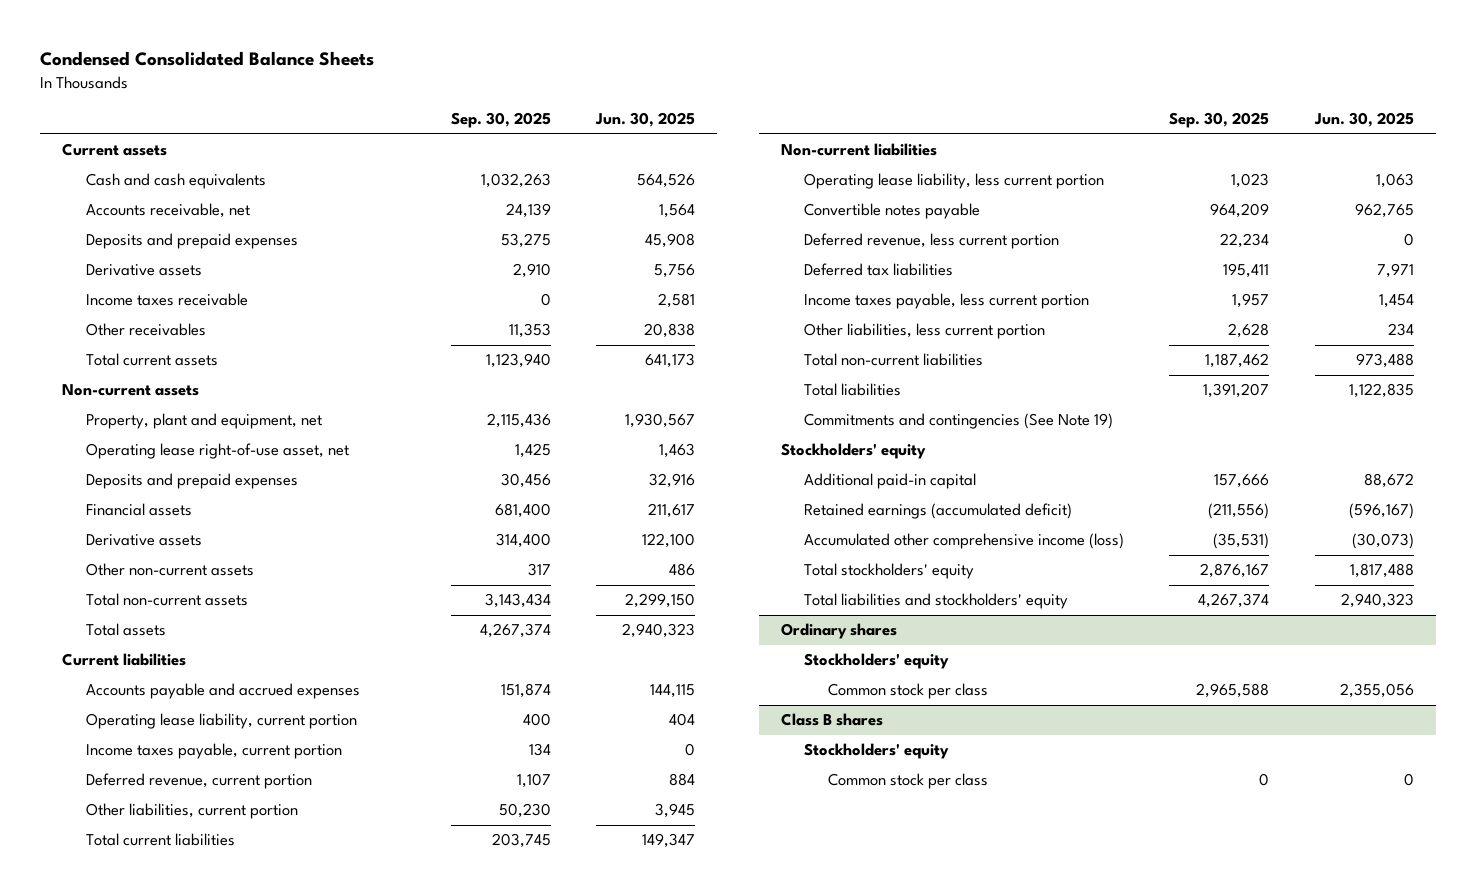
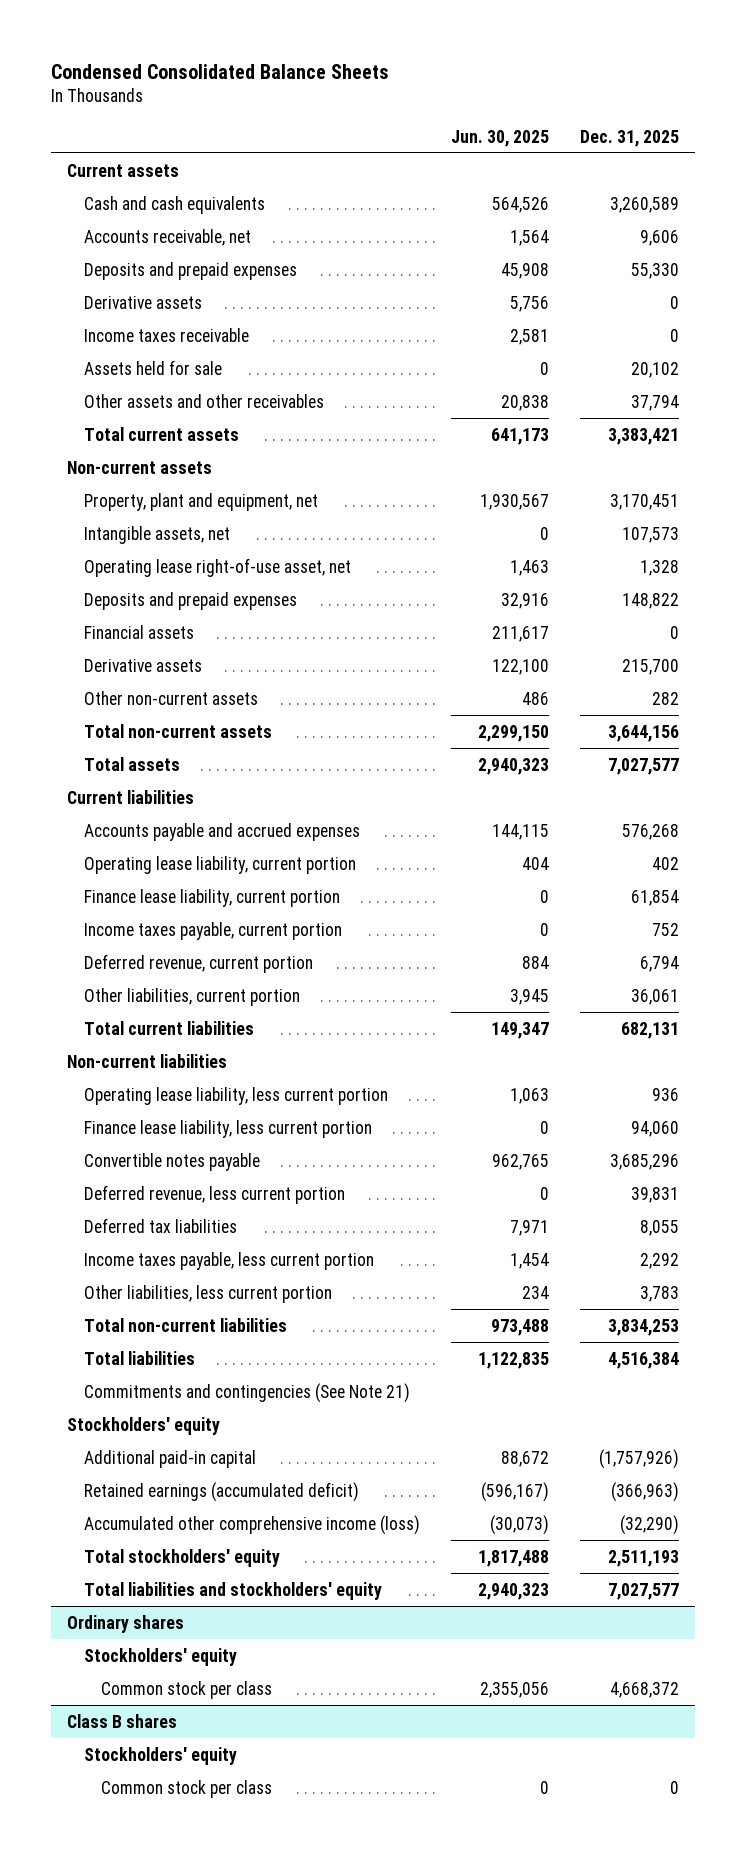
[450,112,551,129] Sep. 30, 2025 -> none
none -> [580,129,680,147] Dec. 31, 2025
none -> [84,359,223,375] Assets held for sale
[85,323,206,337] Other receivables -> [84,393,325,408] Other assets and other receivables
none -> [84,525,231,544] Intangible assets, net
none -> [84,888,341,907] Finance lease liability, current portion
none -> [84,1119,373,1138] Finance lease liability, less current portion
[804,413,1114,430] Commitments and contingencies (See Note 19) -> [84,1382,411,1403] Commitments and contingencies (See Note 21)

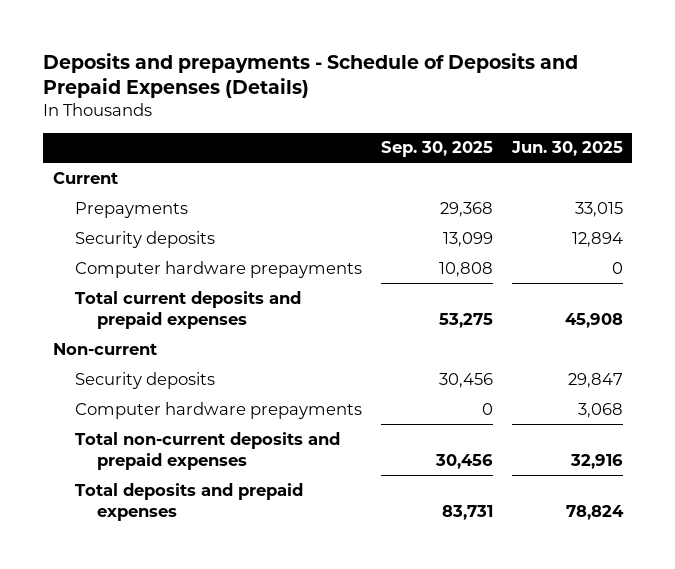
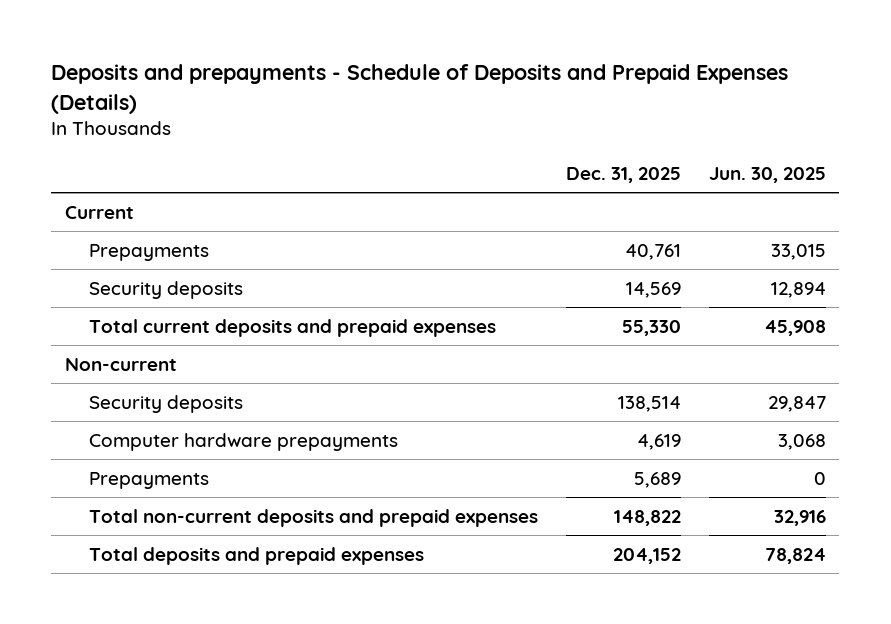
[380,141,493,158] Sep. 30, 2025 -> none
none -> [565,166,681,183] Dec. 31, 2025
[74,260,362,278] Computer hardware prepayments -> none
none -> [88,471,209,489] Prepayments

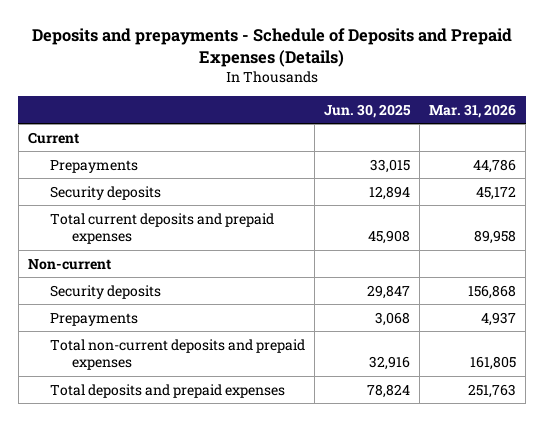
[565,166,681,183] Dec. 31, 2025 -> none
none -> [429,103,517,118] Mar. 31, 2026
[88,432,398,451] Computer hardware prepayments -> none
[813,471,826,485] 0 -> [375,311,411,326] 3,068

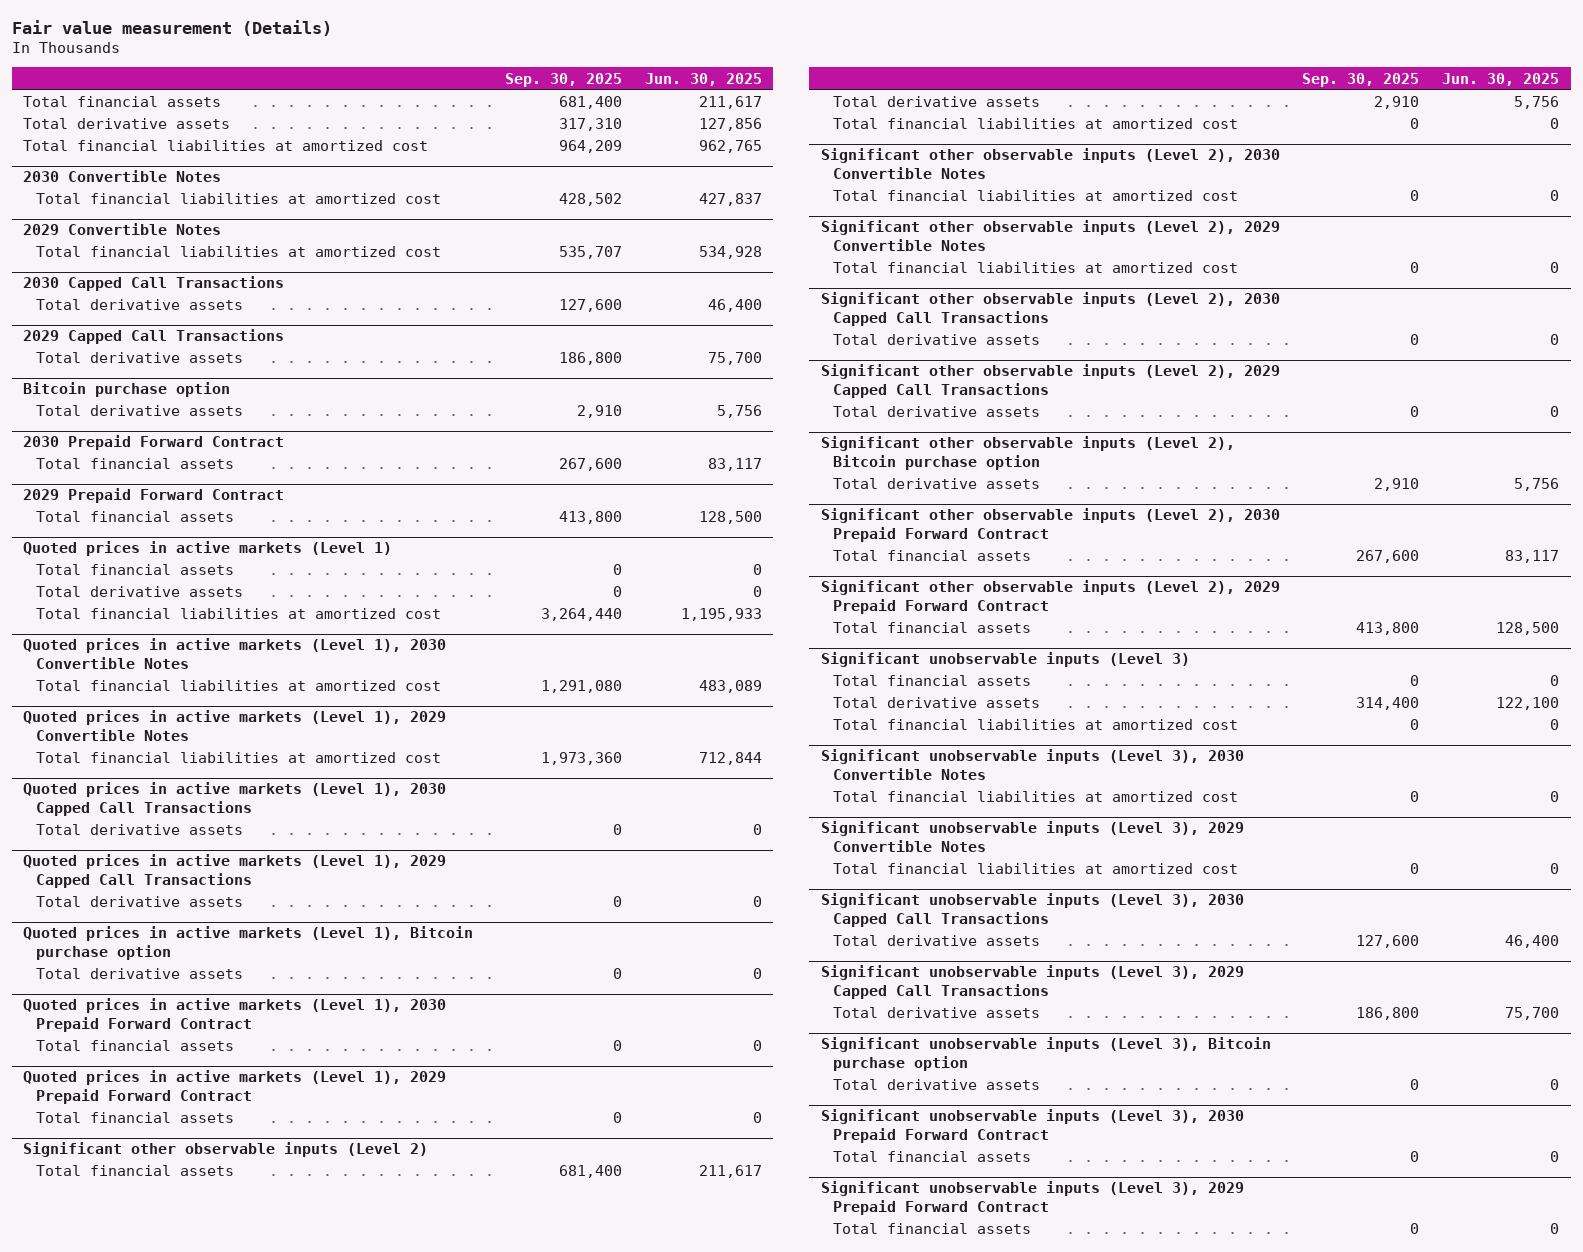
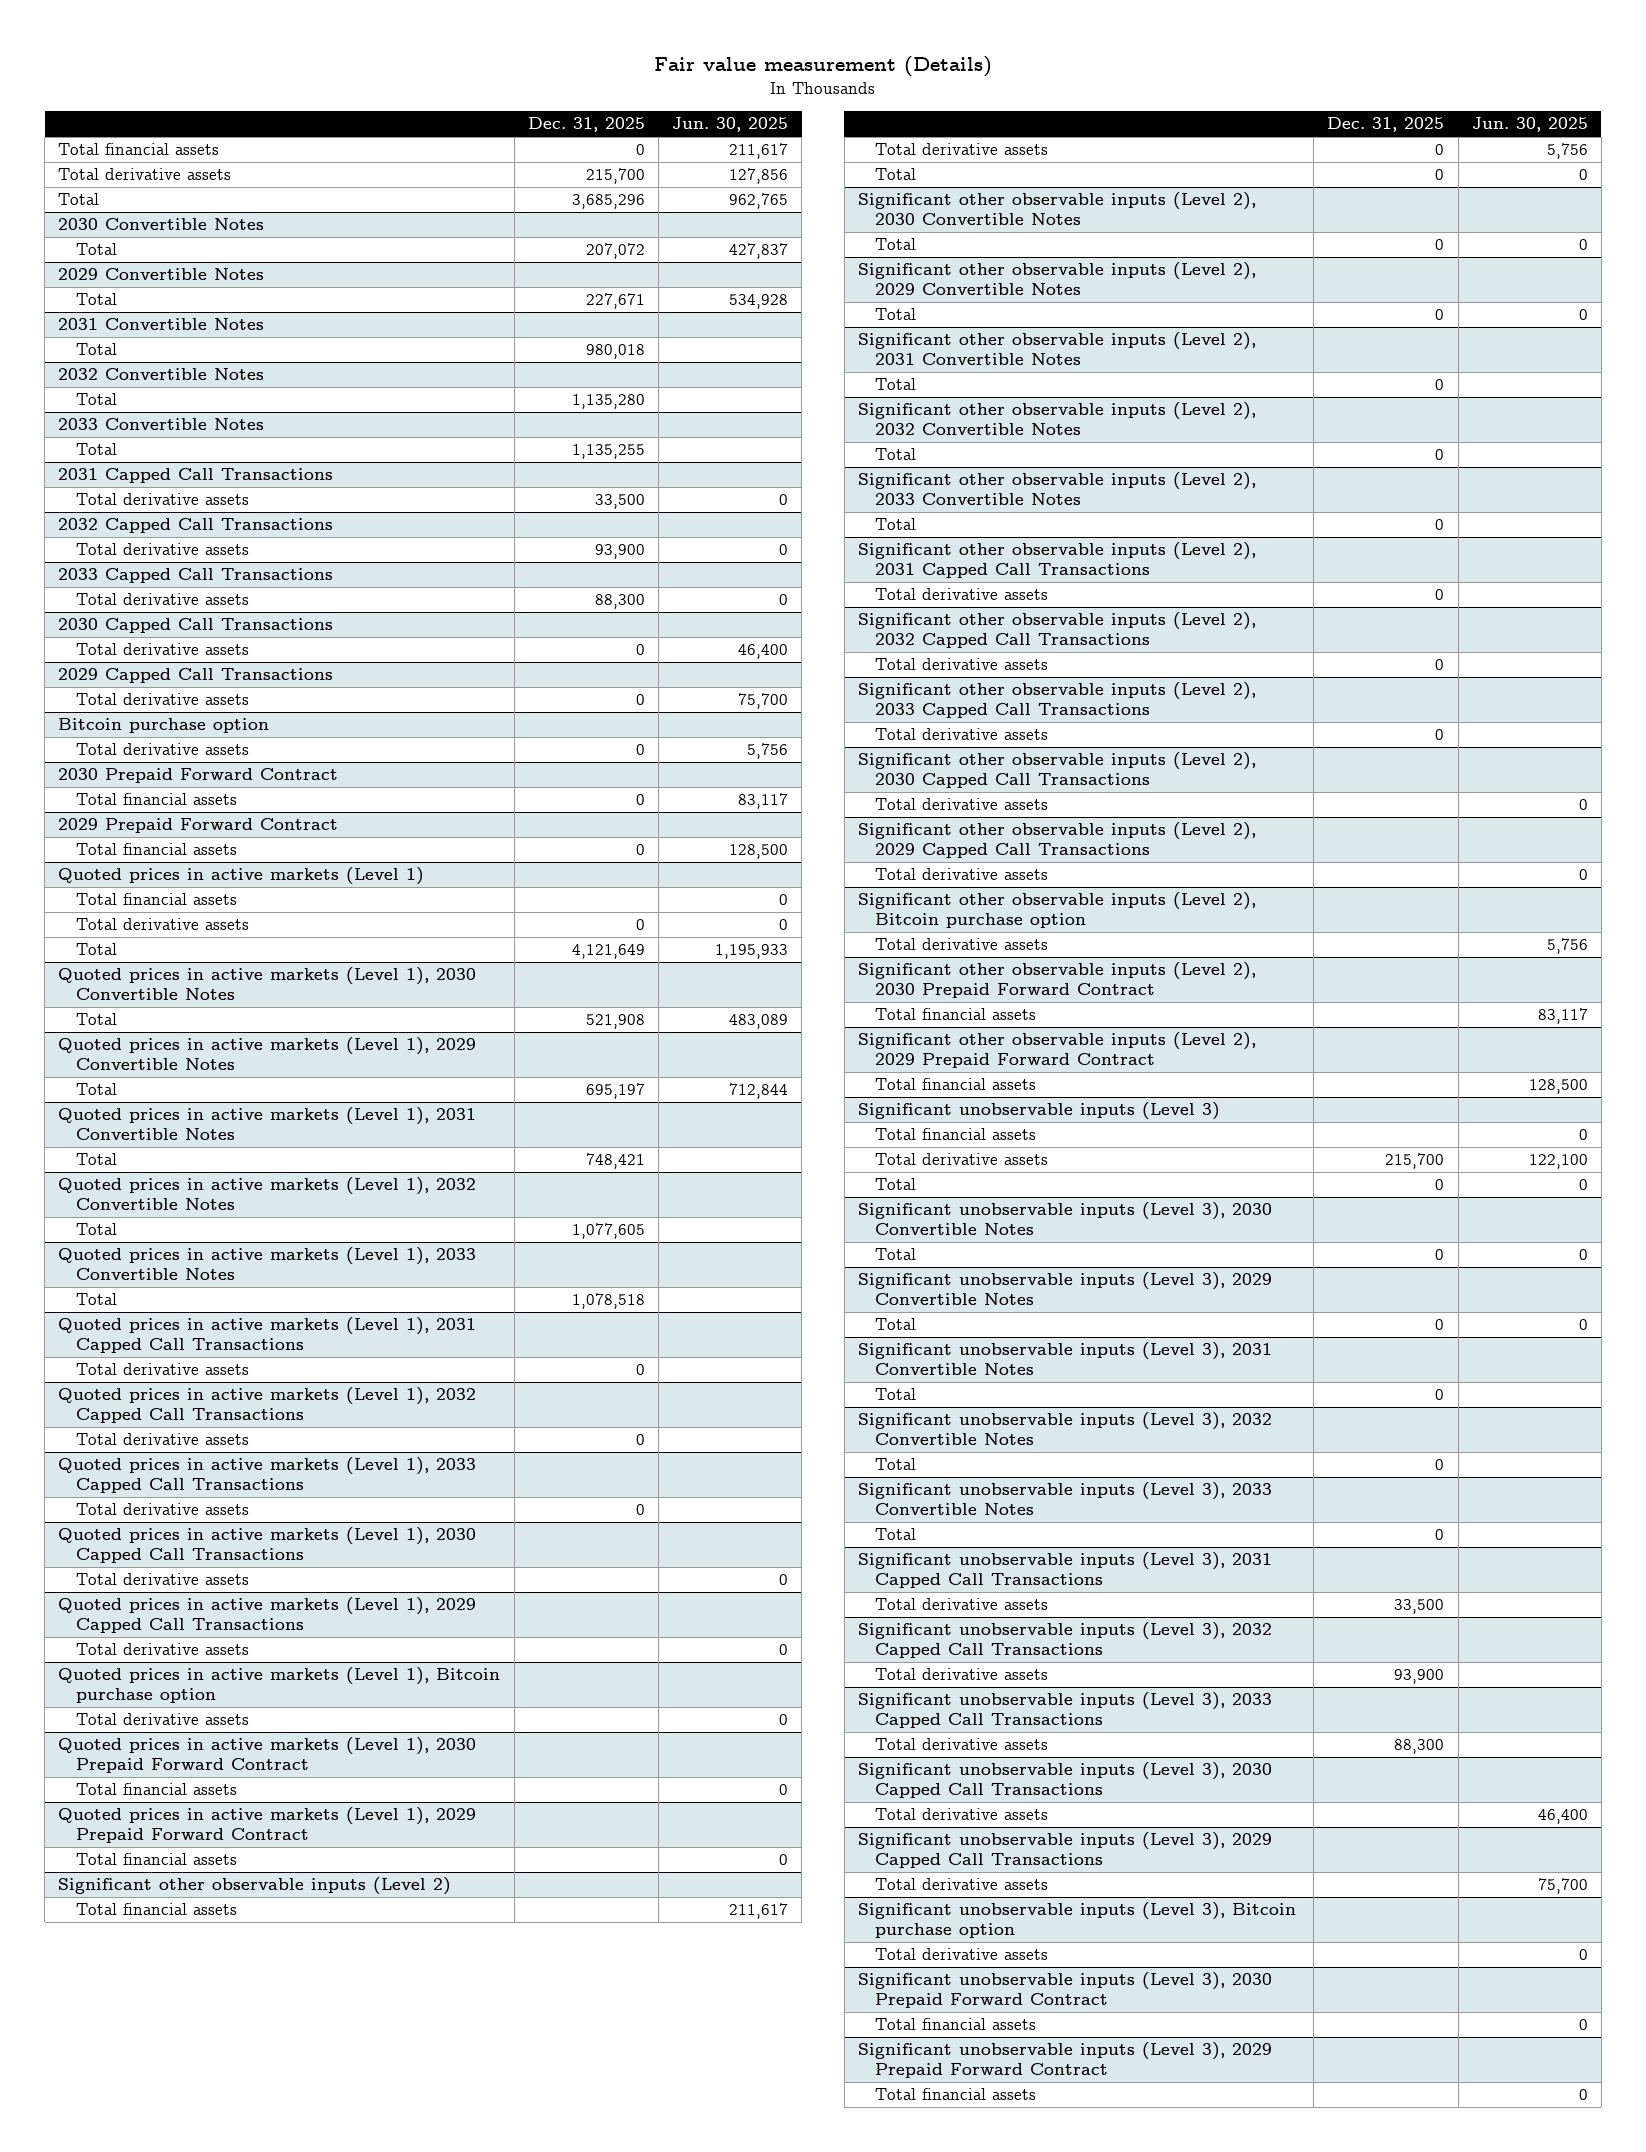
[505,72,623,87] Sep. 30, 2025 -> none
none -> [527,117,645,133] Dec. 31, 2025
[23,140,429,152] Total financial liabilities at amortized cost -> [58,193,100,206] Total
[35,193,441,205] Total financial liabilities at amortized cost -> [75,243,117,256] Total
[35,246,441,258] Total financial liabilities at amortized cost -> [75,293,117,306] Total
none -> [58,318,265,331] 2031 Convertible Notes
none -> [75,343,117,356] Total
none -> [58,368,265,381] 2032 Convertible Notes
none -> [75,393,117,406] Total
none -> [58,418,265,431] 2033 Convertible Notes
none -> [75,443,117,456] Total
none -> [58,468,334,484] 2031 Capped Call Transactions
none -> [75,493,249,506] Total derivative assets
none -> [58,518,334,534] 2032 Capped Call Transactions
none -> [75,543,249,556] Total derivative assets
none -> [58,568,334,584] 2033 Capped Call Transactions
none -> [75,593,249,606] Total derivative assets
[35,608,441,620] Total financial liabilities at amortized cost -> [75,943,117,956] Total
[35,680,441,692] Total financial liabilities at amortized cost -> [75,1013,117,1026] Total
[35,752,441,764] Total financial liabilities at amortized cost -> [75,1083,117,1096] Total
none -> [58,1107,477,1141] Quoted prices in active markets (Level 1), 2031 Convertible Notes
none -> [75,1153,117,1166] Total
none -> [58,1177,477,1211] Quoted prices in active markets (Level 1), 2032 Convertible Notes
none -> [75,1223,117,1236] Total
none -> [58,1247,477,1281] Quoted prices in active markets (Level 1), 2033 Convertible Notes
none -> [75,1293,117,1306] Total
none -> [58,1317,477,1354] Quoted prices in active markets (Level 1), 2031 Capped Call Transactions
none -> [75,1363,249,1376] Total derivative assets
none -> [58,1387,477,1424] Quoted prices in active markets (Level 1), 2032 Capped Call Transactions
none -> [75,1433,249,1446] Total derivative assets
none -> [58,1457,477,1494] Quoted prices in active markets (Level 1), 2033 Capped Call Transactions
none -> [75,1503,249,1516] Total derivative assets
[833,118,1239,130] Total financial liabilities at amortized cost -> [875,168,917,181] Total
[833,190,1239,202] Total financial liabilities at amortized cost -> [875,238,917,251] Total
[833,262,1239,274] Total financial liabilities at amortized cost -> [875,308,917,321] Total
none -> [857,332,1256,366] Significant other observable inputs (Level 2), 2031 Convertible Notes
none -> [875,378,917,391] Total
none -> [857,402,1256,436] Significant other observable inputs (Level 2), 2032 Convertible Notes
none -> [875,448,917,461] Total
none -> [857,472,1256,506] Significant other observable inputs (Level 2), 2033 Convertible Notes
none -> [875,518,917,531] Total
none -> [857,542,1256,579] Significant other observable inputs (Level 2), 2031 Capped Call Transactions
none -> [875,588,1049,601] Total derivative assets
none -> [857,612,1256,649] Significant other observable inputs (Level 2), 2032 Capped Call Transactions
none -> [875,658,1049,671] Total derivative assets
none -> [857,682,1256,719] Significant other observable inputs (Level 2), 2033 Capped Call Transactions
none -> [875,728,1049,741] Total derivative assets
[833,719,1239,731] Total financial liabilities at amortized cost -> [875,1178,917,1191] Total
[833,791,1239,803] Total financial liabilities at amortized cost -> [875,1248,917,1261] Total
[833,863,1239,875] Total financial liabilities at amortized cost -> [875,1318,917,1331] Total
none -> [857,1342,1272,1376] Significant unobservable inputs (Level 3), 2031 Convertible Notes
none -> [875,1388,917,1401] Total
none -> [857,1412,1272,1446] Significant unobservable inputs (Level 3), 2032 Convertible Notes
none -> [875,1458,917,1471] Total
none -> [857,1482,1272,1516] Significant unobservable inputs (Level 3), 2033 Convertible Notes
none -> [875,1528,917,1541] Total
none -> [857,1552,1272,1589] Significant unobservable inputs (Level 3), 2031 Capped Call Transactions
none -> [875,1598,1049,1611] Total derivative assets
none -> [857,1622,1272,1659] Significant unobservable inputs (Level 3), 2032 Capped Call Transactions
none -> [875,1668,1049,1681] Total derivative assets
none -> [857,1692,1272,1729] Significant unobservable inputs (Level 3), 2033 Capped Call Transactions
none -> [875,1738,1049,1751] Total derivative assets

